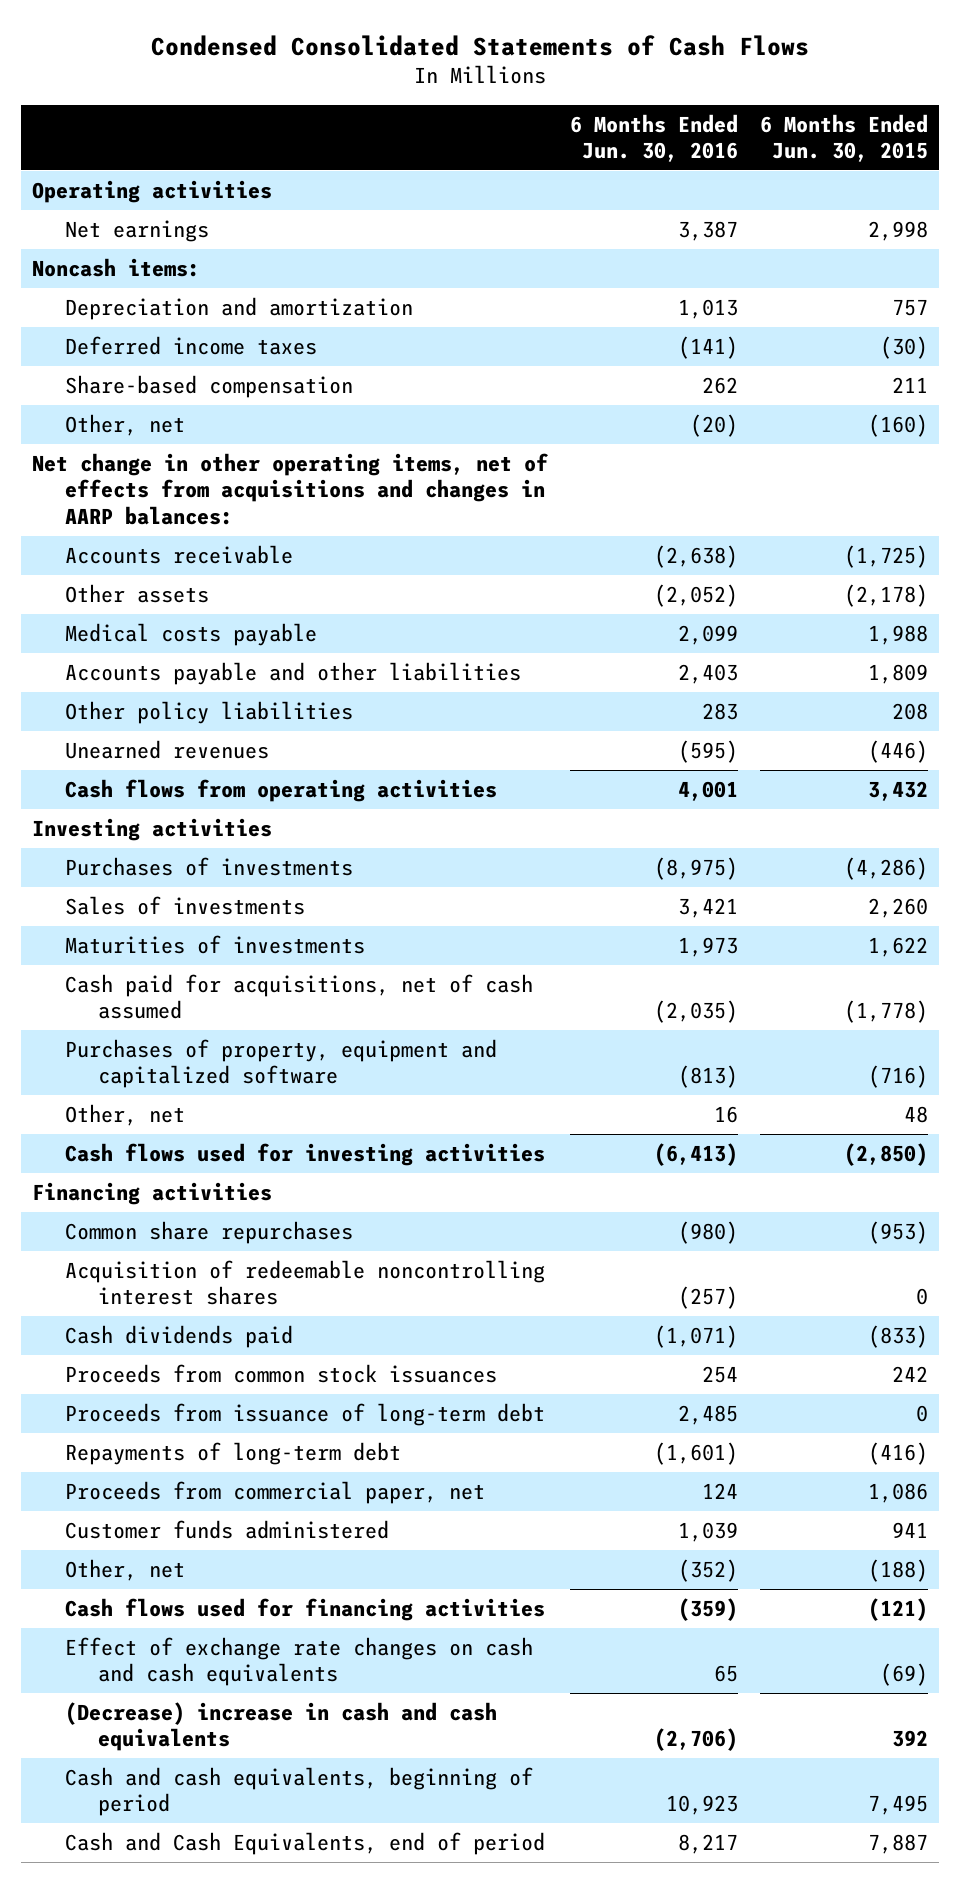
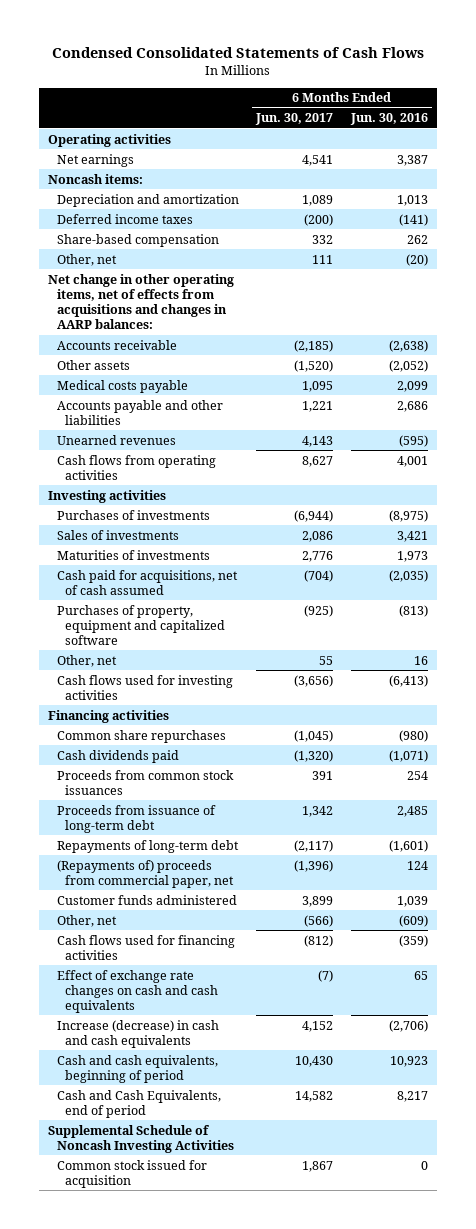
[759,113,928,163] 6 Months Ended Jun. 30, 2015 -> none
none -> [255,113,334,126] Jun. 30, 2017
[65,700,354,724] Other policy liabilities -> none
[678,663,739,684] 2,403 -> [396,400,428,412] 2,686
[65,1259,546,1306] Acquisition of redeemable noncontrolling interest shares -> none
[65,1480,486,1504] Proceeds from commercial paper, net -> [56,859,235,888] (Repayments of) proceeds from commercial paper, net
[678,1558,739,1582] (352) -> [398,914,428,927] (609)
[65,1701,498,1752] (Decrease) increase in cash and cash equivalents -> [56,1019,219,1048] Increase (decrease) in cash and cash equivalents
none -> [47,1124,234,1153] Supplemental Schedule of Noncash Investing Activities
none -> [56,1159,207,1188] Common stock issued for acquisition

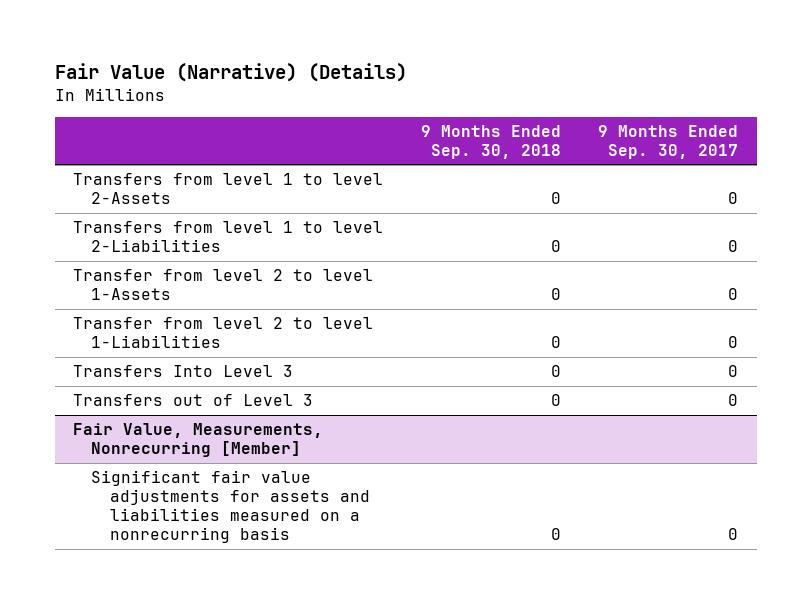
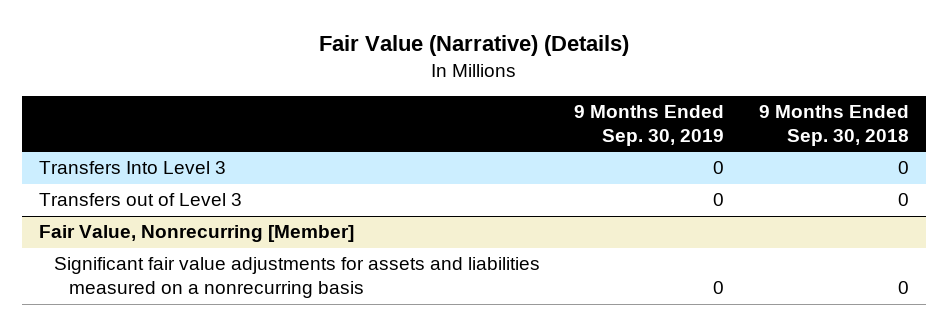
[598,124,739,159] 9 Months Ended Sep. 30, 2017 -> none
none -> [574,104,725,147] 9 Months Ended Sep. 30, 2019
[73,173,384,205] Transfers from level 1 to level 2-Assets -> none
[73,221,384,253] Transfers from level 1 to level 2-Liabilities -> none
[73,269,374,301] Transfer from level 2 to level 1-Assets -> none
[73,317,374,349] Transfer from level 2 to level 1-Liabilities -> none
[73,423,324,458] Fair Value, Measurements, Nonrecurring [Member] -> [38,225,354,243] Fair Value, Nonrecurring [Member]

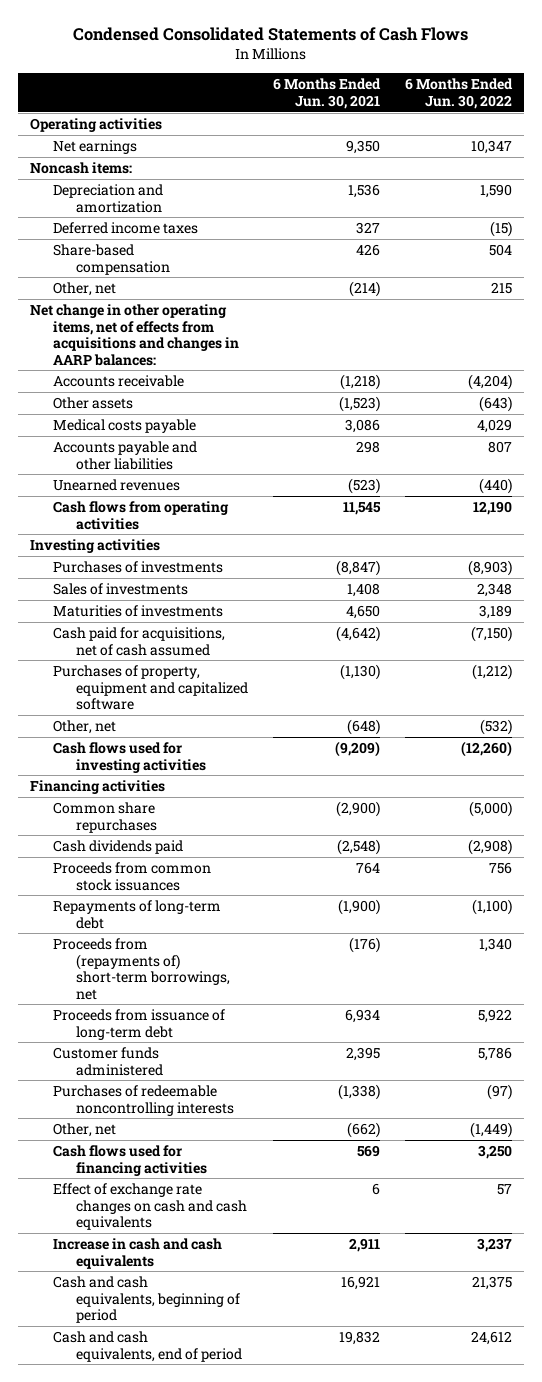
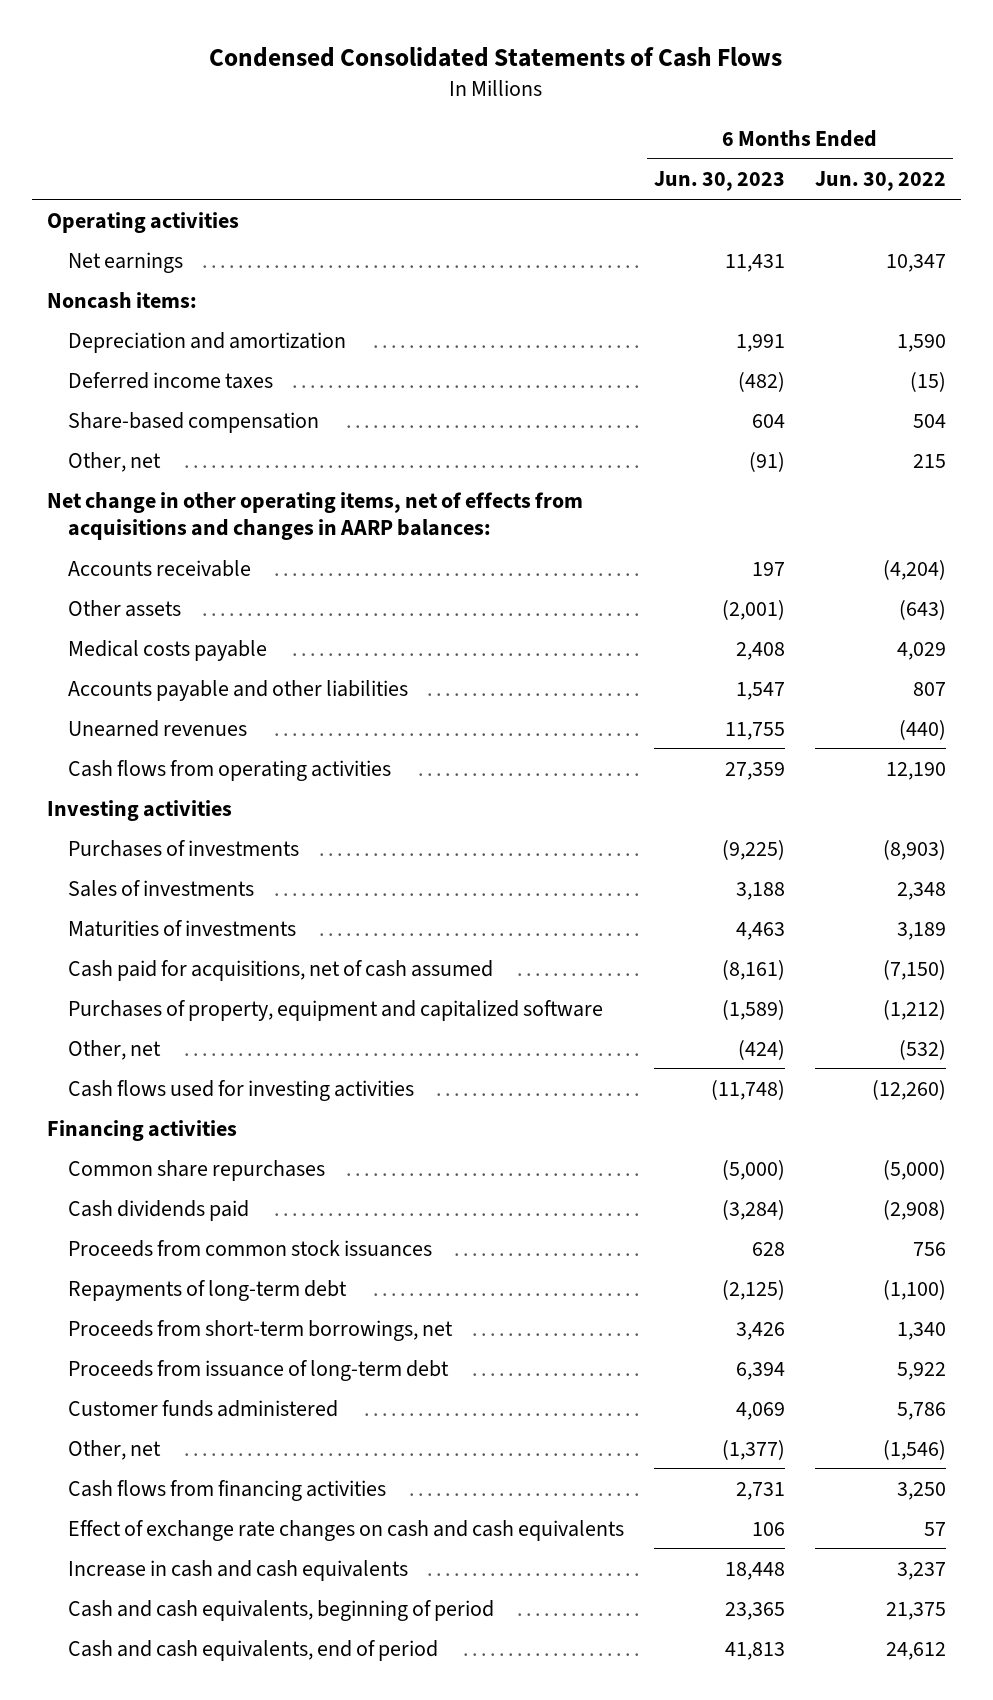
[272,78,381,110] 6 Months Ended Jun. 30, 2021 -> none
none -> [654,171,786,192] Jun. 30, 2023
[53,938,230,1000] Proceeds from (repayments of) short-term borrowings, net -> [68,1319,454,1341] Proceeds from short-term borrowings, net
[53,1085,234,1116] Purchases of redeemable noncontrolling interests -> none
[469,1122,512,1139] (1,449) -> [882,1439,946,1460] (1,546)
[53,1145,207,1176] Cash flows used for financing activities -> [68,1479,387,1501] Cash flows from financing activities

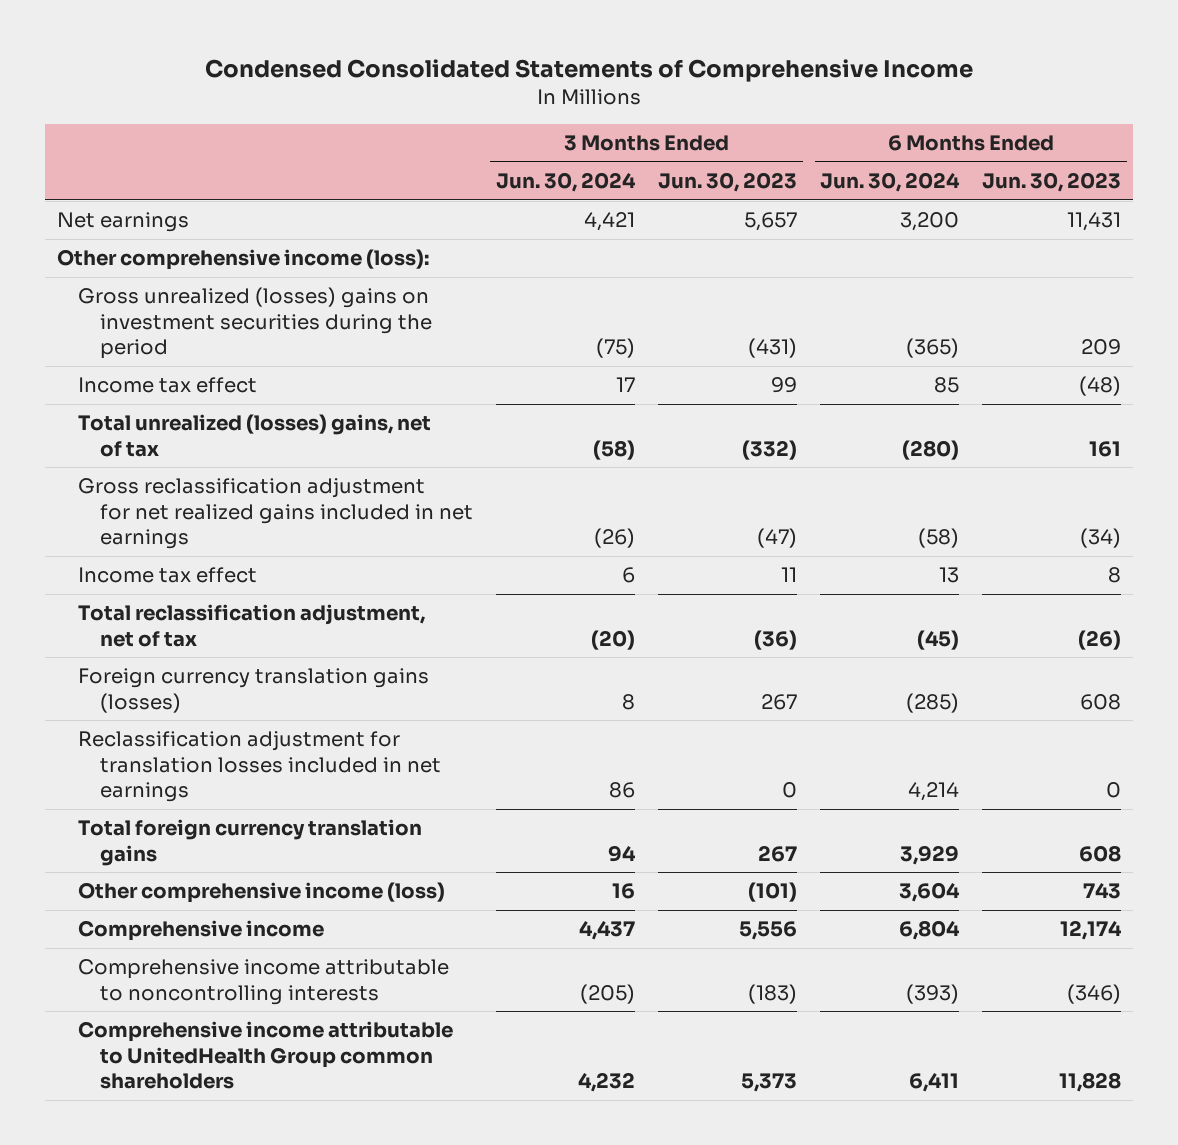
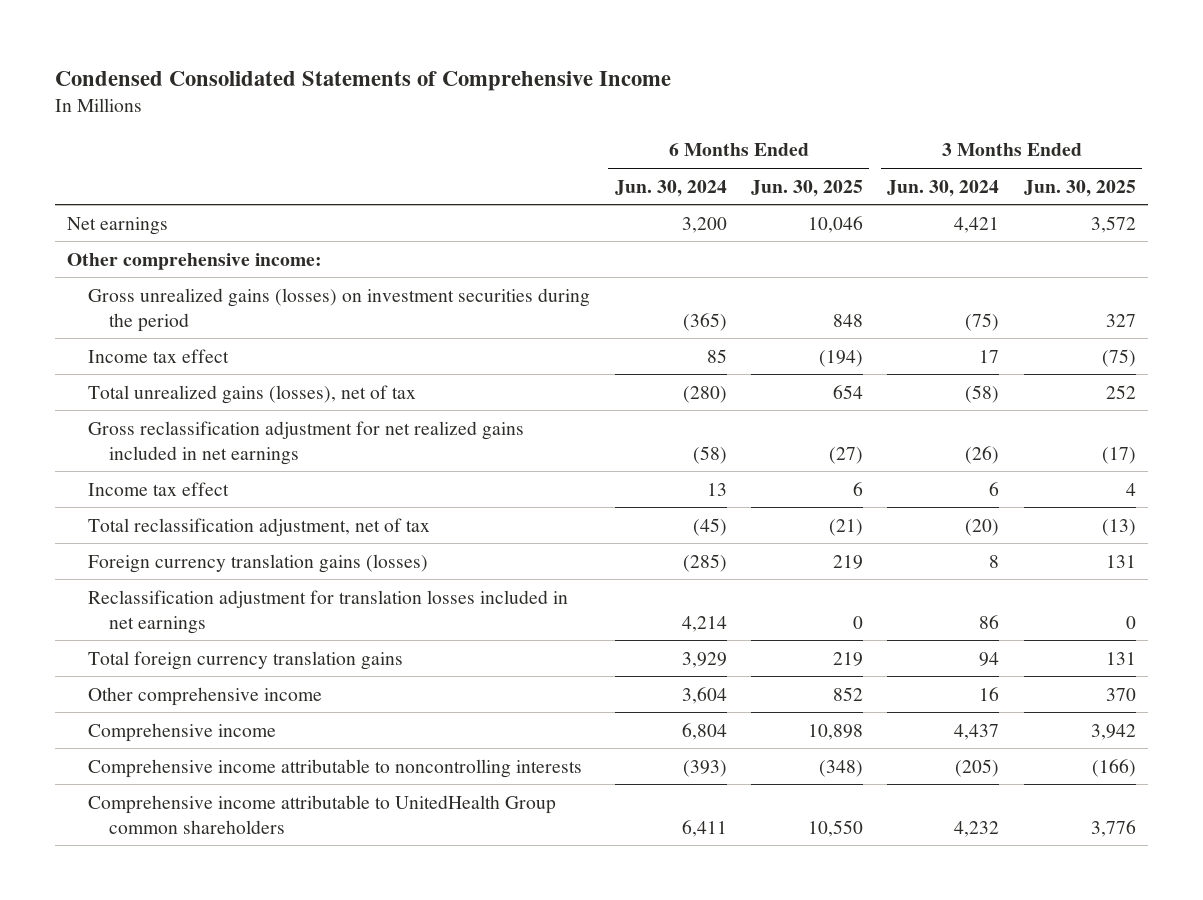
[658,172,798,193] Jun. 30, 2023 -> none
[982,172,1122,193] Jun. 30, 2023 -> none
none -> [750,179,863,197] Jun. 30, 2025
none -> [1023,179,1136,197] Jun. 30, 2025
[56,249,429,271] Other comprehensive income (loss): -> [67,252,323,270] Other comprehensive income:
[78,287,433,360] Gross unrealized (losses) gains on investment securities during the period -> [88,287,591,332] Gross unrealized gains (losses) on investment securities during the period
[78,414,432,457] Total unrealized (losses) gains, net of tax -> [88,384,417,404] Total unrealized gains (losses), net of tax
[78,882,446,904] Other comprehensive income (loss) -> [88,686,323,706] Other comprehensive income

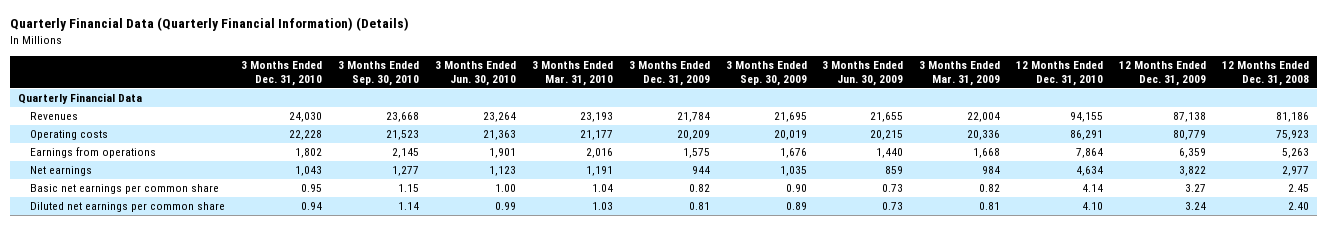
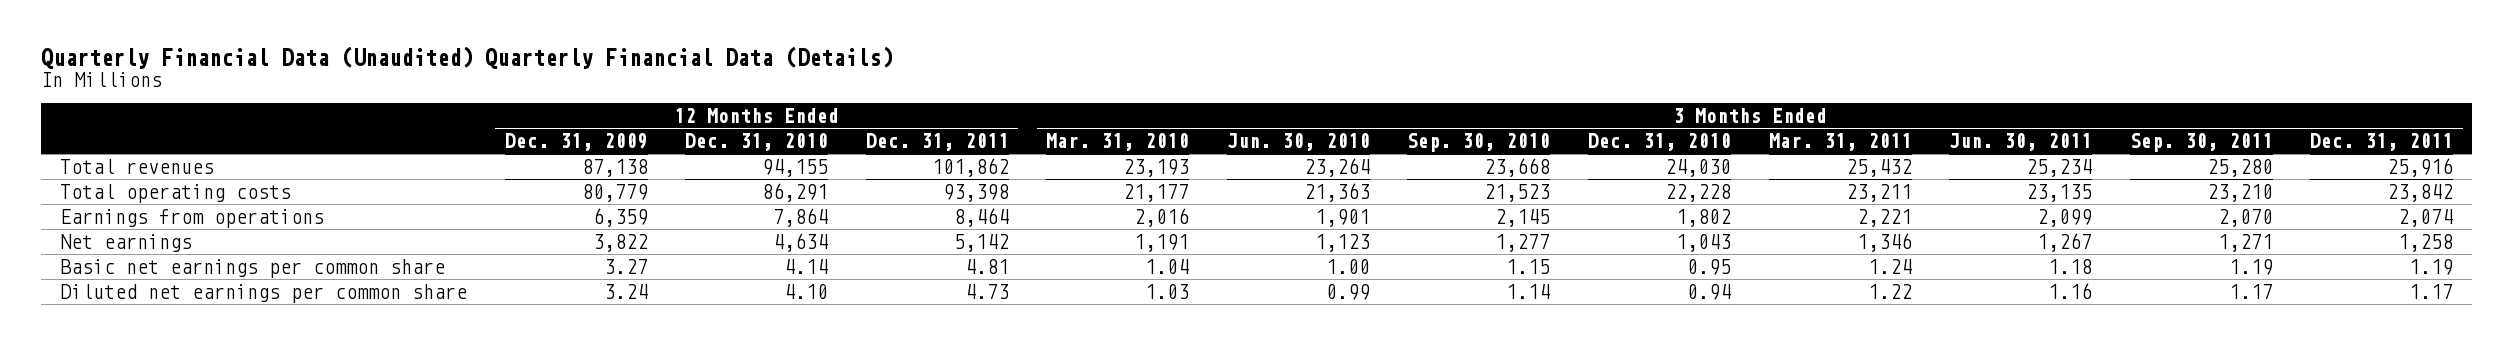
[10,17,410,32] Quarterly Financial Data (Quarterly Financial Information) (Details) -> [41,46,894,70] Quarterly Financial Data (Unaudited) Quarterly Financial Data (Details)
[628,60,710,87] 3 Months Ended Dec. 31, 2009 -> none
[725,60,807,87] 3 Months Ended Sep. 30, 2009 -> none
[822,60,904,87] 3 Months Ended Jun. 30, 2009 -> none
[919,60,1001,87] 3 Months Ended Mar. 31, 2009 -> none
[1222,60,1310,87] 12 Months Ended Dec. 31, 2008 -> none
none -> [865,133,1009,152] Dec. 31, 2011
none -> [1768,133,1912,152] Mar. 31, 2011
none -> [1949,133,2093,152] Jun. 30, 2011
none -> [2129,133,2273,153] Sep. 30, 2011
none -> [2310,133,2454,152] Dec. 31, 2011
[18,93,143,105] Quarterly Financial Data -> none
[30,112,79,121] Revenues -> [60,158,215,174] Total revenues
[30,130,109,141] Operating costs -> [60,183,292,203] Total operating costs

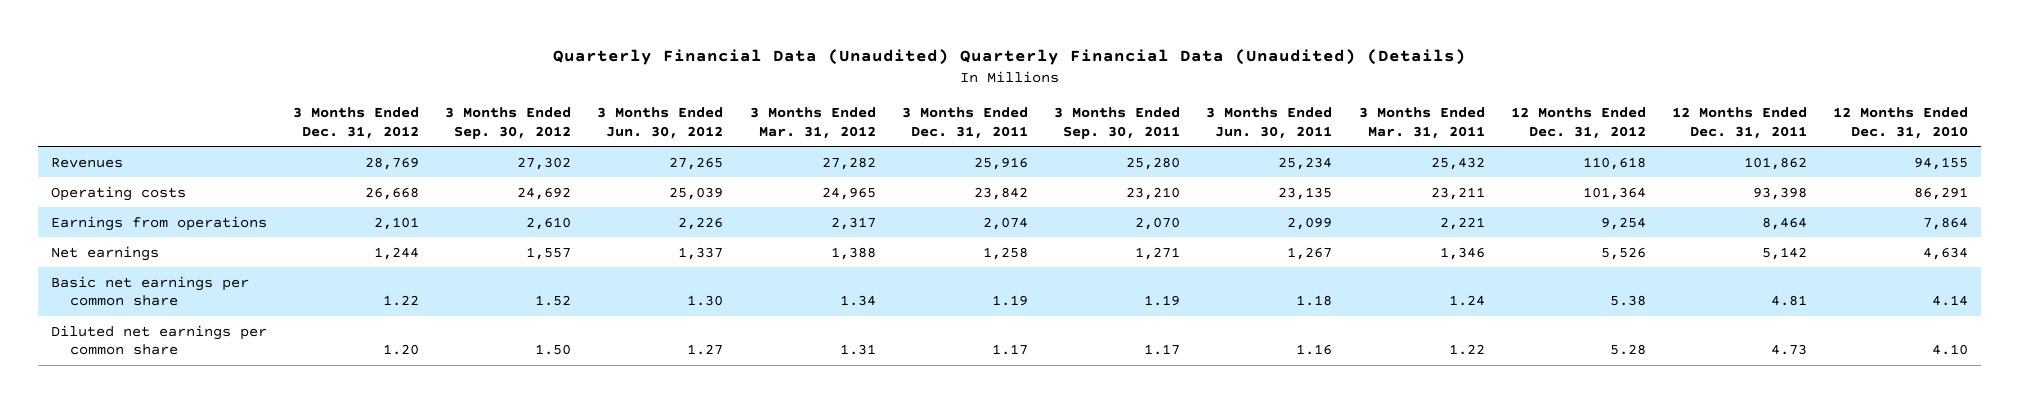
[41,46,894,70] Quarterly Financial Data (Unaudited) Quarterly Financial Data (Details) -> [552,49,1466,66] Quarterly Financial Data (Unaudited) Quarterly Financial Data (Unaudited) (Details)
[504,133,648,152] Dec. 31, 2009 -> none
[1046,133,1190,152] Mar. 31, 2010 -> none
[1226,133,1370,152] Jun. 30, 2010 -> none
[1407,133,1551,153] Sep. 30, 2010 -> none
[1588,133,1732,152] Dec. 31, 2010 -> none
none -> [292,106,419,139] 3 Months Ended Dec. 31, 2012
none -> [445,106,572,139] 3 Months Ended Sep. 30, 2012
none -> [597,106,724,139] 3 Months Ended Jun. 30, 2012
none -> [749,106,876,139] 3 Months Ended Mar. 31, 2012
none -> [1510,106,1646,139] 12 Months Ended Dec. 31, 2012
[60,158,215,174] Total revenues -> [50,157,123,168] Revenues
[60,183,292,203] Total operating costs -> [50,185,186,201] Operating costs

